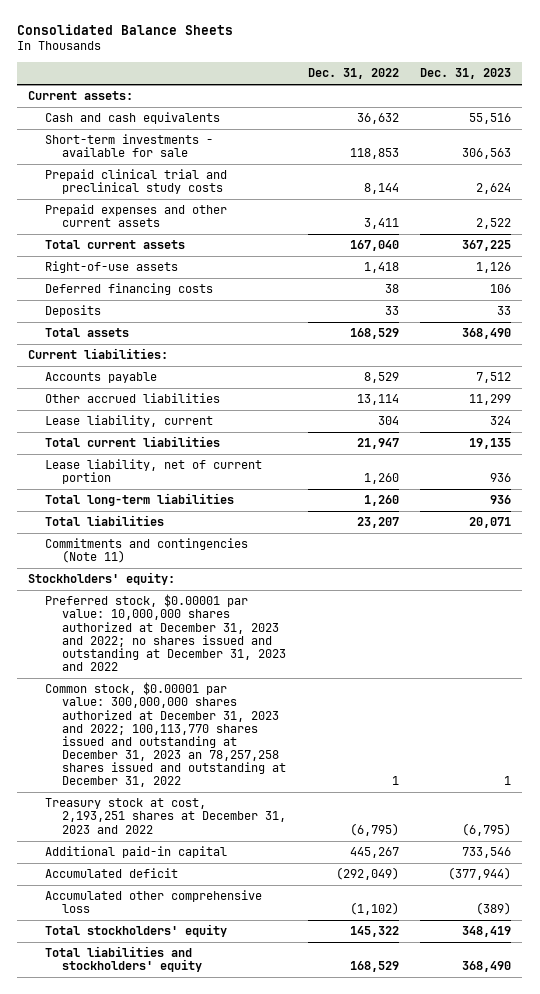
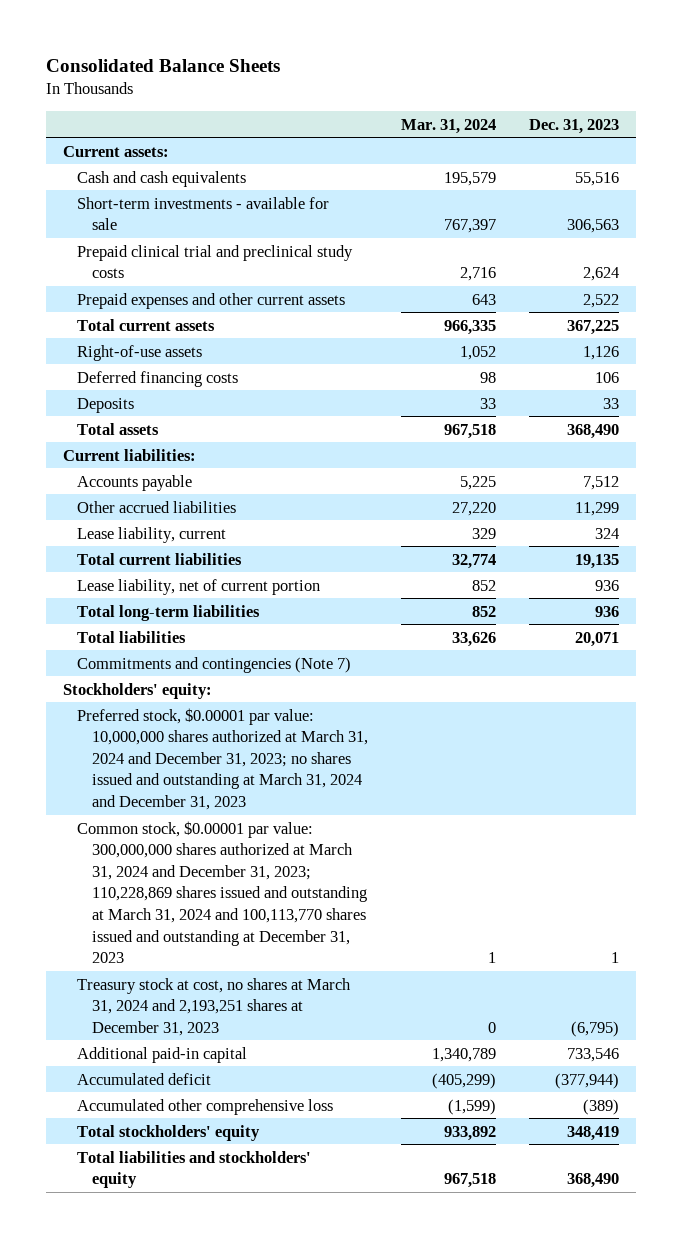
[307,68,399,80] Dec. 31, 2022 -> none
none -> [400,118,496,134] Mar. 31, 2024
[44,538,248,564] Commitments and contingencies (Note 11) -> [77,656,352,673] Commitments and contingencies (Note 7)
[44,594,286,672] Preferred stock, $0.00001 par value: 10,000,000 shares authorized at December 31, 2023 and 2022; no shares issued and outstanding at December 31, 2023 and 2022 -> [77,707,368,811] Preferred stock, $0.00001 par value: 10,000,000 shares authorized at March 31, 2024 and December 31, 2023; no shares issued and outstanding at March 31, 2024 and December 31, 2023
[44,682,286,788] Common stock, $0.00001 par value: 300,000,000 shares authorized at December 31, 2023 and 2022; 100,113,770 shares issued and outstanding at December 31, 2023 an 78,257,258 shares issued and outstanding at December 31, 2022 -> [77,820,367,964] Common stock, $0.00001 par value: 300,000,000 shares authorized at March 31, 2024 and December 31, 2023; 110,228,869 shares issued and outstanding at March 31, 2024 and 100,113,770 shares issued and outstanding at December 31, 2023
[44,798,286,834] Treasury stock at cost, 2,193,251 shares at December 31, 2023 and 2022 -> [77,977,352,1036] Treasury stock at cost, no shares at March 31, 2024 and 2,193,251 shares at December 31, 2023

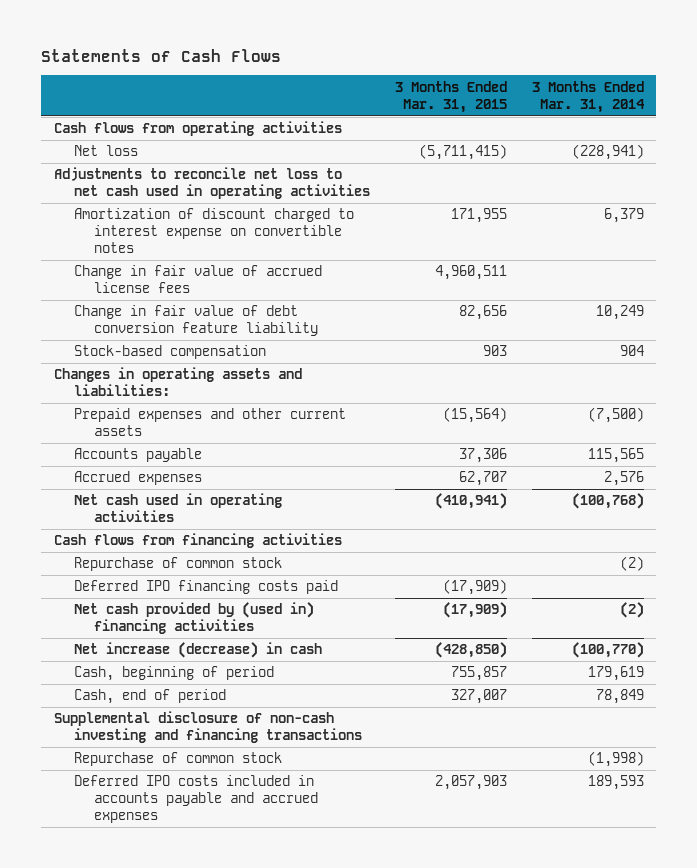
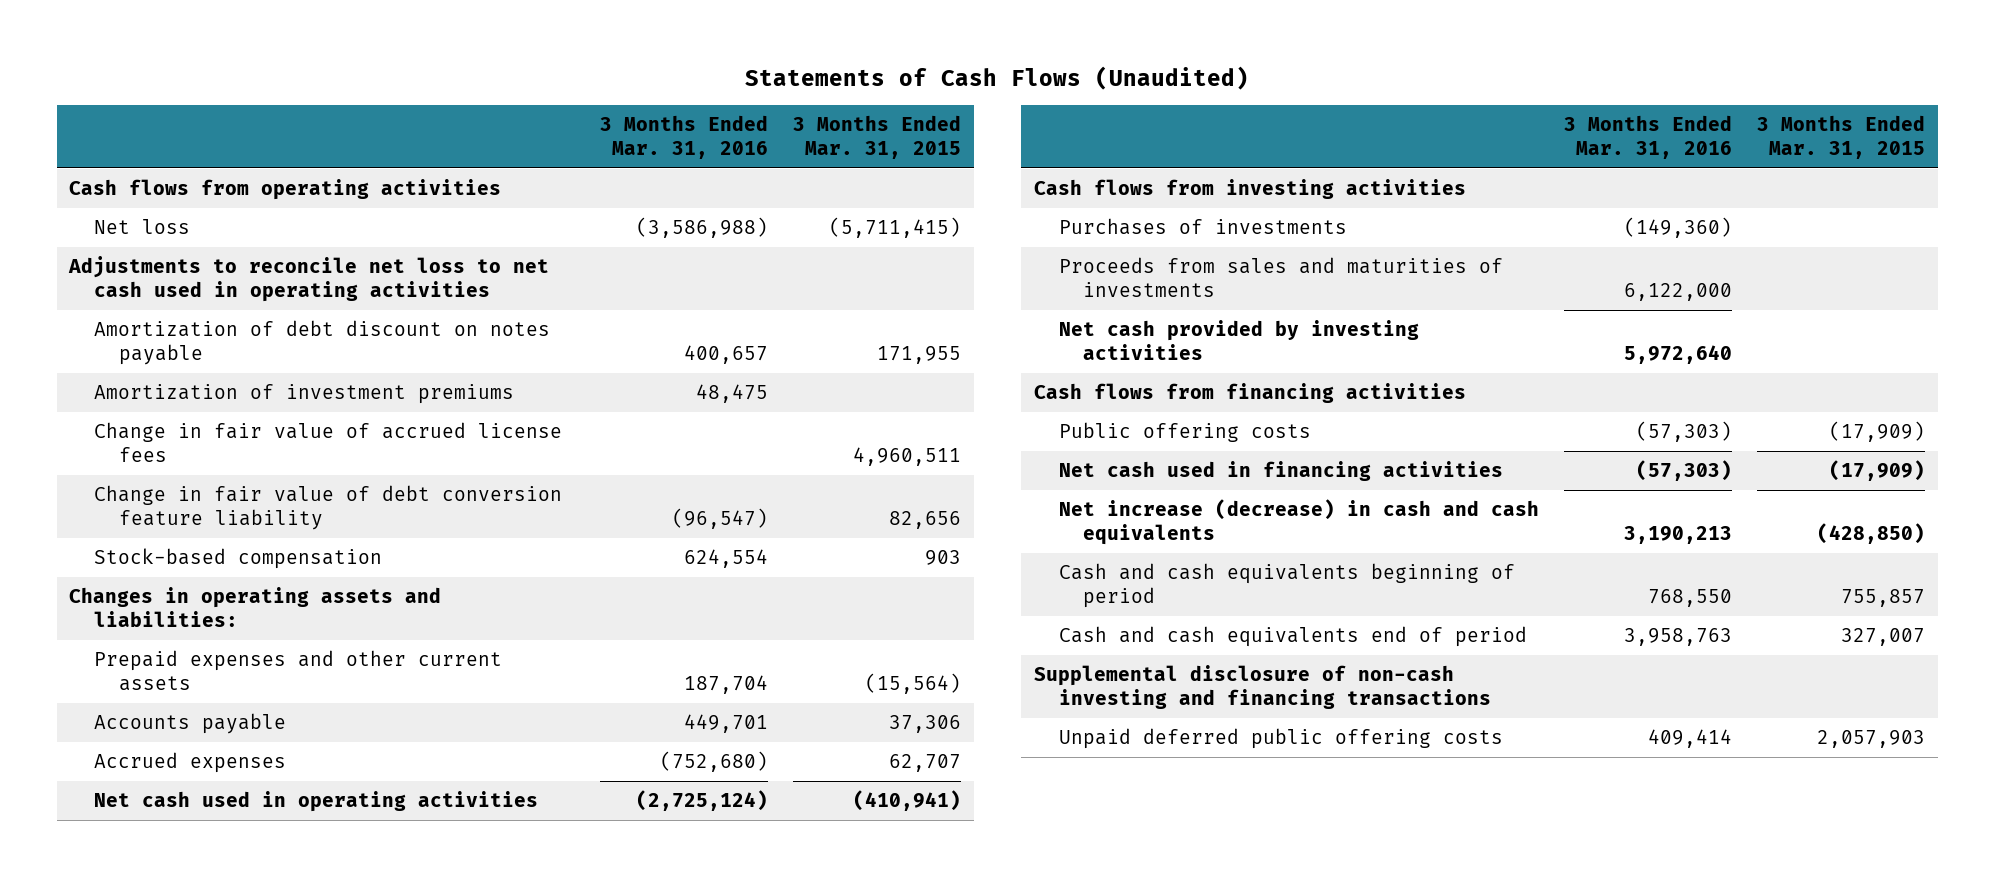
[41,49,282,63] Statements of Cash Flows -> [745,66,1250,91] Statements of Cash Flows (Unaudited)
[531,80,645,113] 3 Months Ended Mar. 31, 2014 -> none
none -> [599,114,768,160] 3 Months Ended Mar. 31, 2016
[73,208,354,253] Amortization of discount charged to interest expense on convertible notes -> [94,319,551,366] Amortization of debt discount on notes payable
none -> [94,383,515,404] Amortization of investment premiums
none -> [1033,178,1466,199] Cash flows from investing activities
none -> [1058,217,1347,235] Purchases of investments
none -> [1058,256,1503,298] Proceeds from sales and maturities of investments
none -> [1058,319,1419,361] Net cash provided by investing activities
[73,557,282,572] Repurchase of common stock -> none
[73,580,338,595] Deferred IPO financing costs paid -> [1058,421,1311,442] Public offering costs
[73,602,314,635] Net cash provided by (used in) financing activities -> [1058,460,1503,481] Net cash used in financing activities
[73,642,322,659] Net increase (decrease) in cash -> [1058,498,1539,546] Net increase (decrease) in cash and cash equivalents
[73,666,274,682] Cash, beginning of period -> [1058,562,1515,609] Cash and cash equivalents beginning of period
[73,689,226,705] Cash, end of period -> [1058,625,1527,647] Cash and cash equivalents end of period
[73,752,282,767] Repurchase of common stock -> none
[73,775,319,823] Deferred IPO costs included in accounts payable and accrued expenses -> [1058,727,1503,749] Unpaid deferred public offering costs

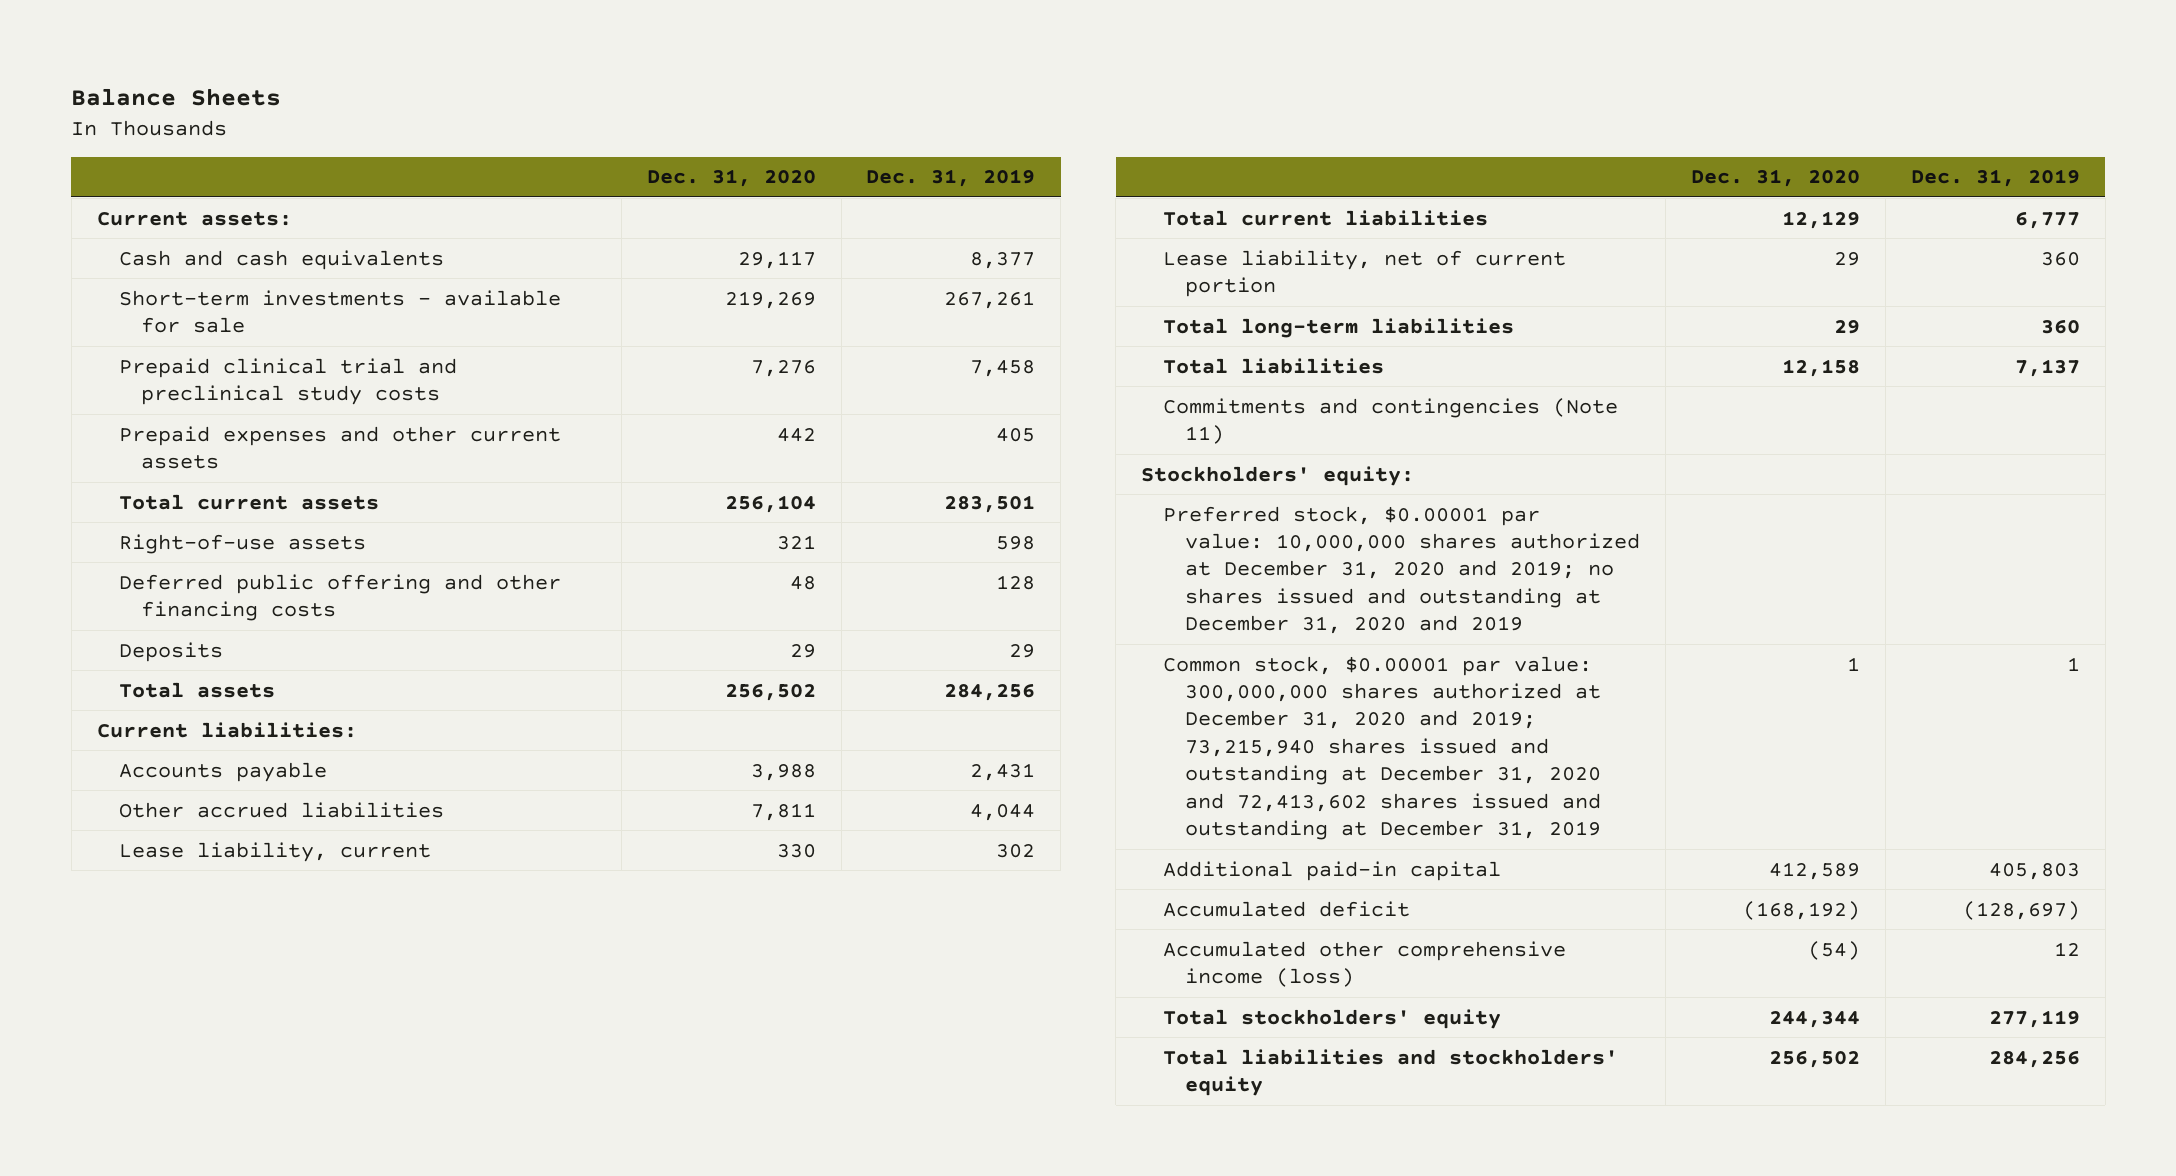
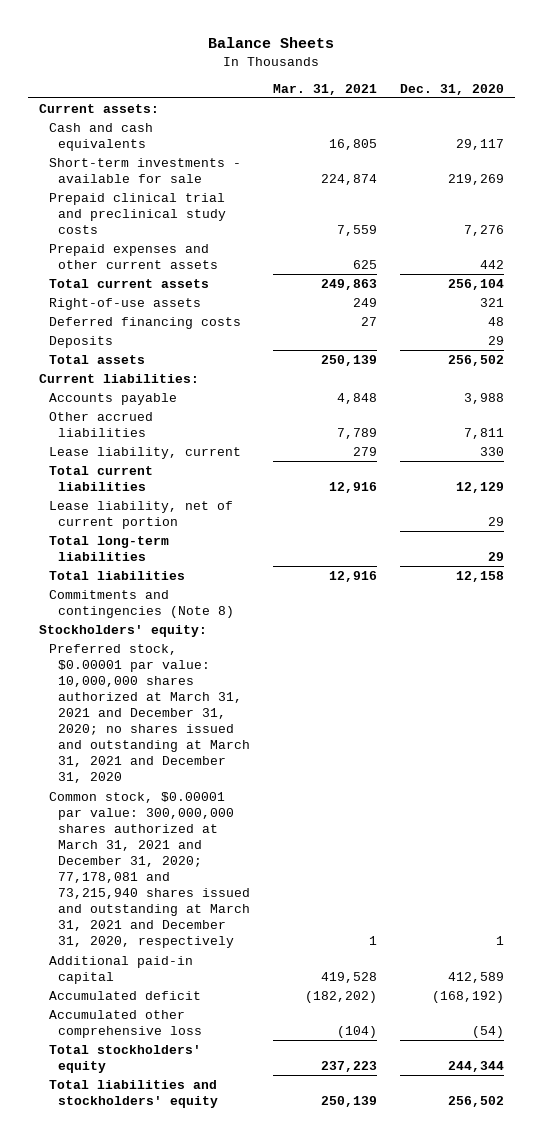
[866,169,1036,188] Dec. 31, 2019 -> none
none -> [273,83,378,95] Mar. 31, 2021
[118,573,561,621] Deferred public offering and other financing costs -> none
none -> [48,317,241,330] Deferred financing costs
[1163,397,1619,444] Commitments and contingencies (Note 11) -> [48,590,235,619] Commitments and contingencies (Note 8)
[1163,505,1641,635] Preferred stock, $0.00001 par value: 10,000,000 shares authorized at December 31, 2020 and 2019; no shares issued and outstanding at December 31, 2020 and 2019 -> [48,644,251,784] Preferred stock, $0.00001 par value: 10,000,000 shares authorized at March 31, 2021 and December 31, 2020; no shares issued and outstanding at March 31, 2021 and December 31, 2020
[1163,655,1602,841] Common stock, $0.00001 par value: 300,000,000 shares authorized at December 31, 2020 and 2019; 73,215,940 shares issued and outstanding at December 31, 2020 and 72,413,602 shares issued and outstanding at December 31, 2019 -> [48,792,251,949] Common stock, $0.00001 par value: 300,000,000 shares authorized at March 31, 2021 and December 31, 2020; 77,178,081 and 73,215,940 shares issued and outstanding at March 31, 2021 and December 31, 2020, respectively
[1163,940,1567,987] Accumulated other comprehensive income (loss) -> [48,1010,203,1039] Accumulated other comprehensive loss

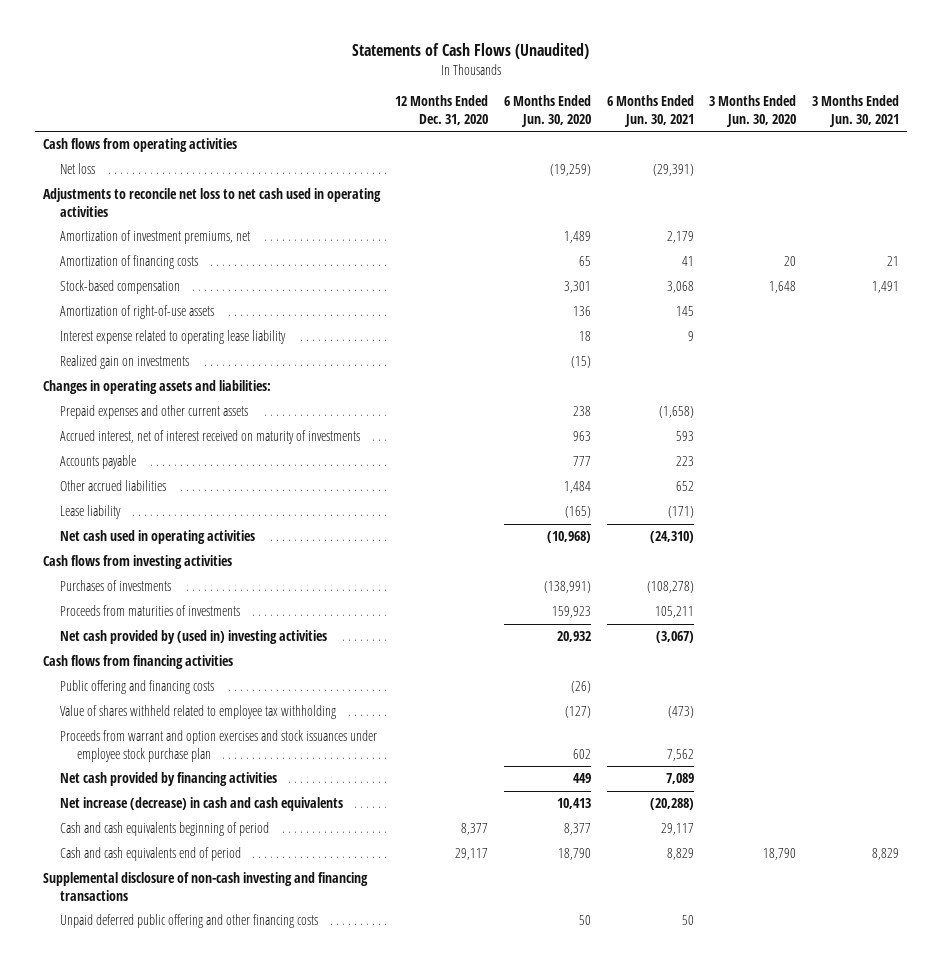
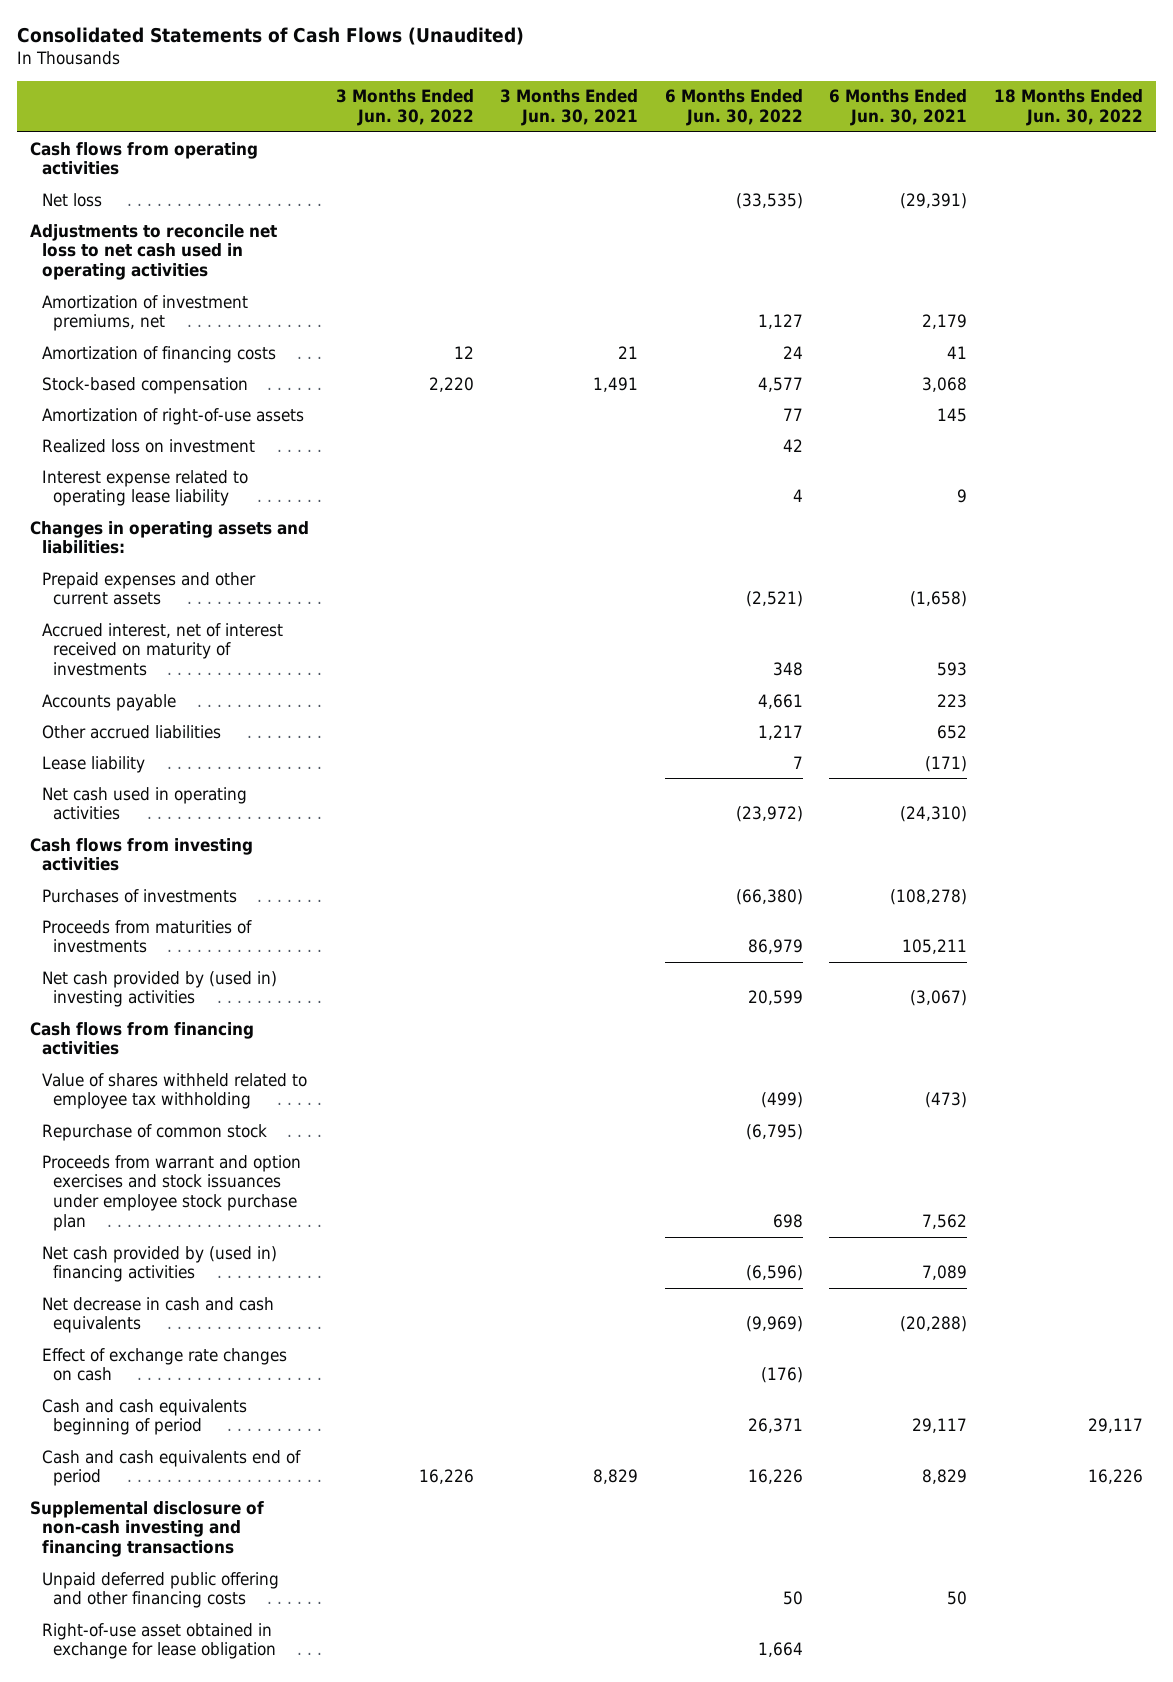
[351,43,589,60] Statements of Cash Flows (Unaudited) -> [16,27,524,46] Consolidated Statements of Cash Flows (Unaudited)
[395,94,489,125] 12 Months Ended Dec. 31, 2020 -> none
[503,94,591,127] 6 Months Ended Jun. 30, 2020 -> none
[709,94,797,127] 3 Months Ended Jun. 30, 2020 -> none
none -> [335,89,474,127] 3 Months Ended Jun. 30, 2022
none -> [664,89,803,127] 6 Months Ended Jun. 30, 2022
none -> [993,89,1143,127] 18 Months Ended Jun. 30, 2022
none -> [41,438,255,453] Realized loss on investment
[59,355,189,370] Realized gain on investments -> none
[59,680,214,695] Public offering and financing costs -> none
none -> [41,1123,267,1141] Repurchase of common stock
[59,772,277,787] Net cash provided by financing activities -> [41,1245,277,1283] Net cash provided by (used in) financing activities
[59,797,343,812] Net increase (decrease) in cash and cash equivalents -> [41,1296,274,1334] Net decrease in cash and cash equivalents
none -> [41,1347,287,1382] Effect of exchange rate changes on cash
none -> [41,1622,277,1660] Right-of-use asset obtained in exchange for lease obligation

